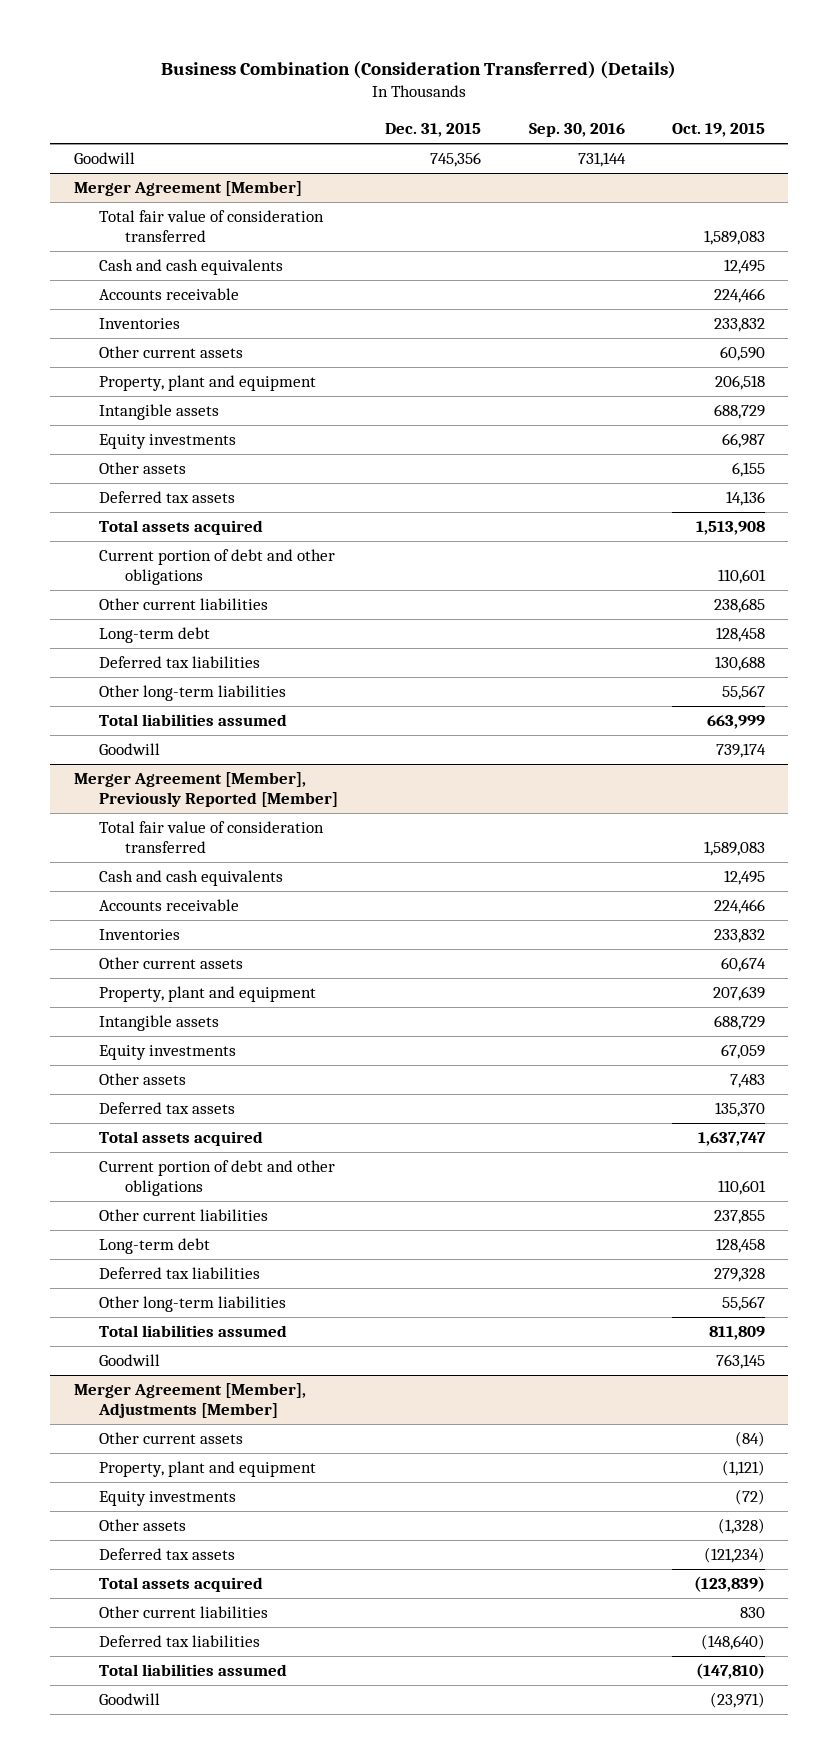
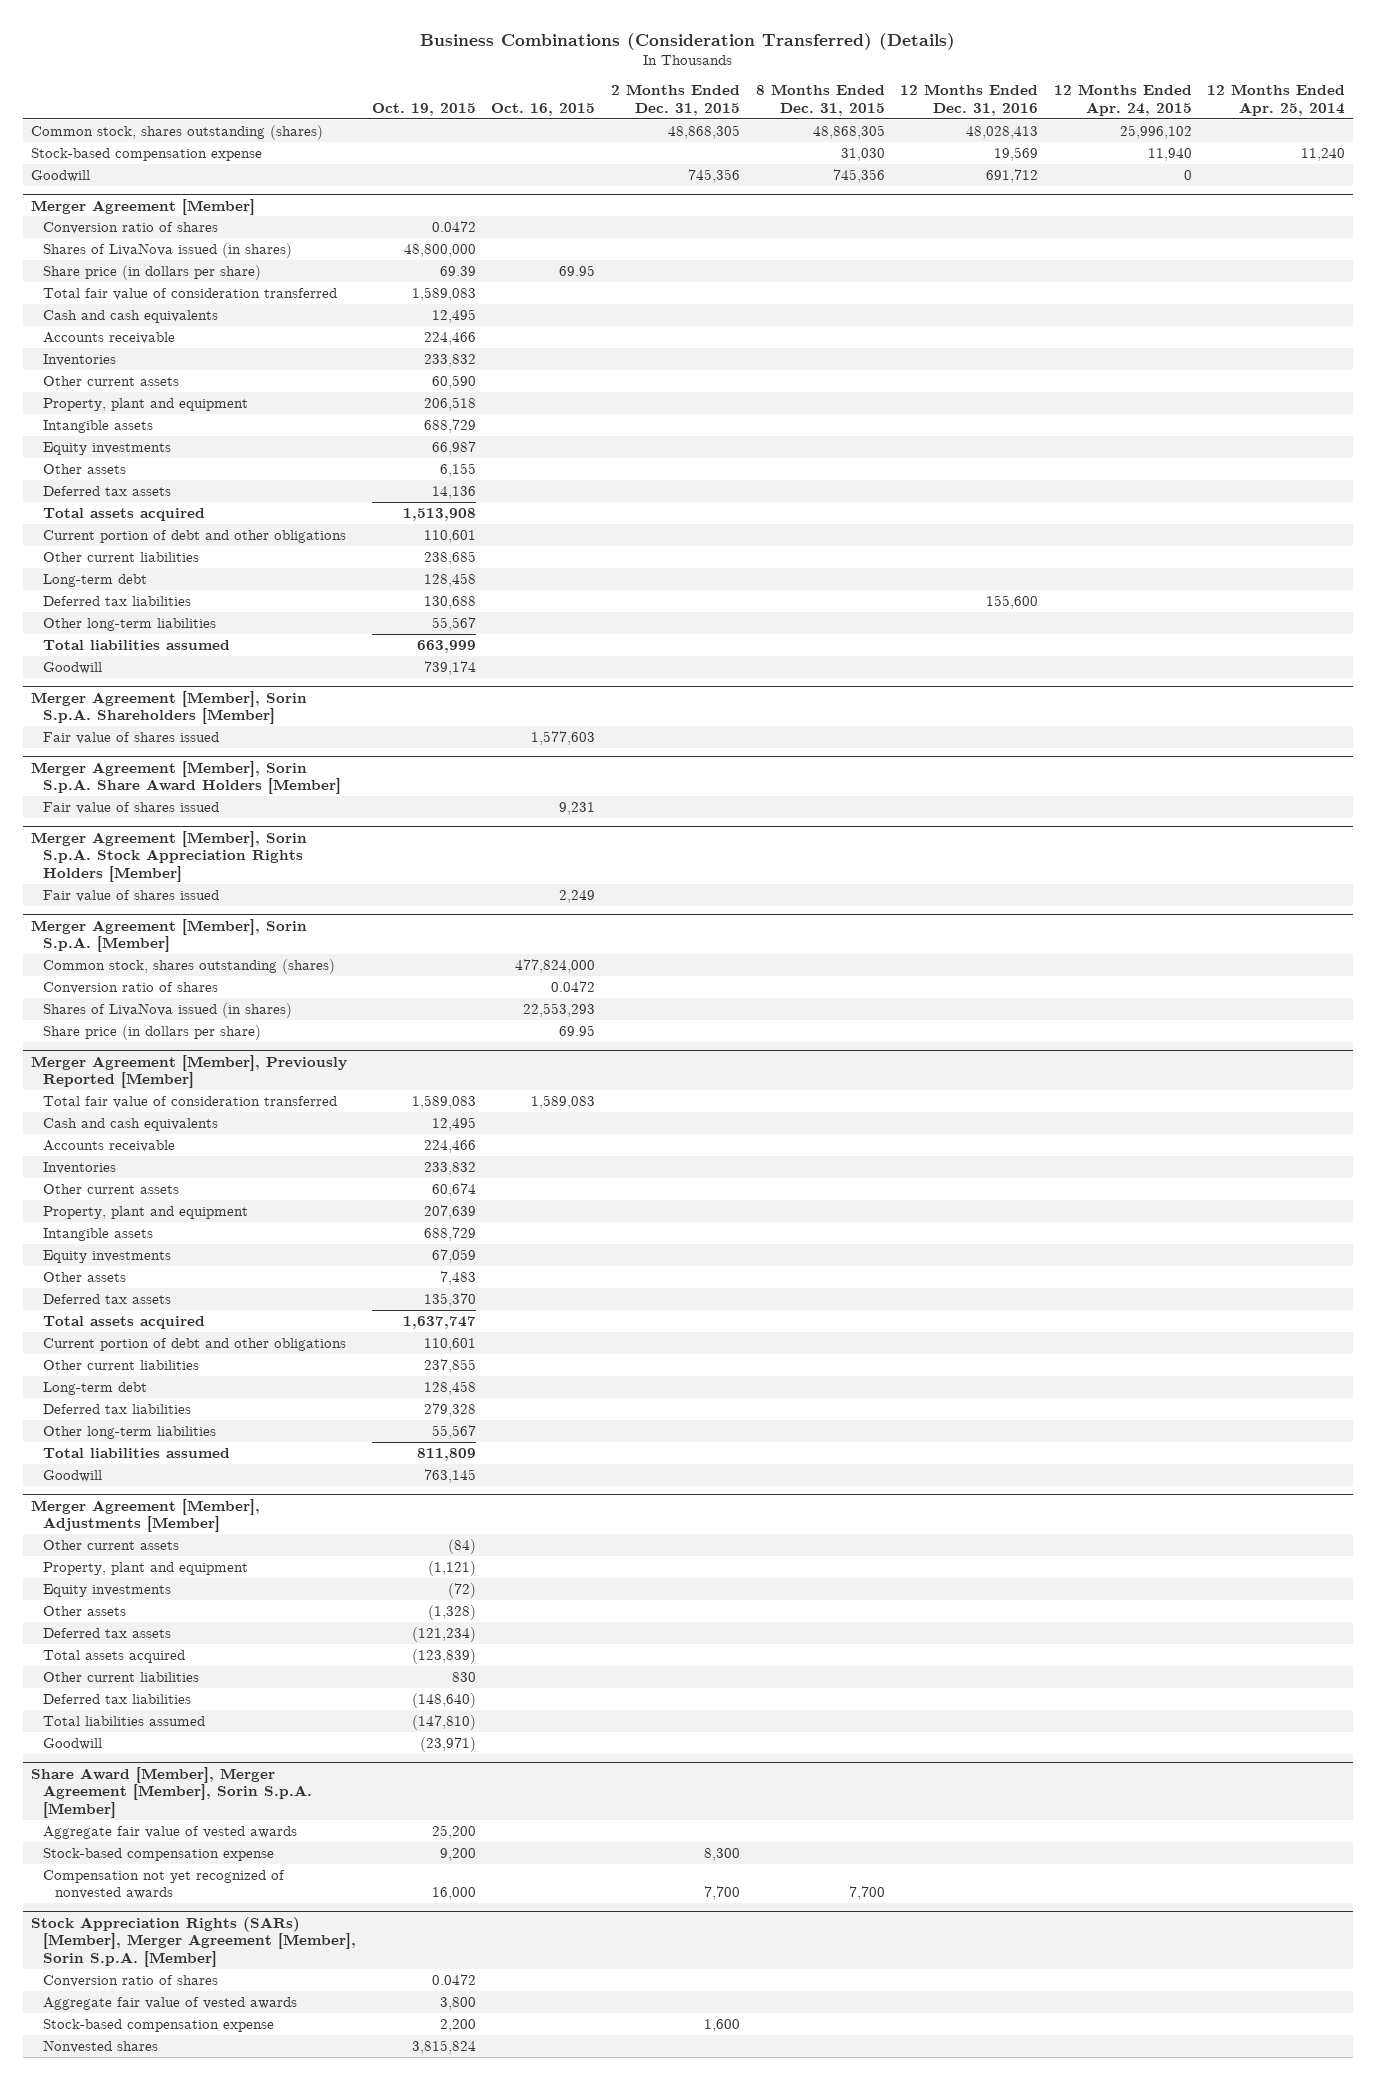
[161,61,677,80] Business Combination (Consideration Transferred) (Details) -> [420,32,956,50] Business Combinations (Consideration Transferred) (Details)
[385,122,482,137] Dec. 31, 2015 -> none
[528,122,625,137] Sep. 30, 2016 -> none
none -> [491,103,596,117] Oct. 16, 2015
none -> [610,84,740,117] 2 Months Ended Dec. 31, 2015
none -> [755,84,885,117] 8 Months Ended Dec. 31, 2015
none -> [900,84,1039,117] 12 Months Ended Dec. 31, 2016
none -> [1053,84,1192,117] 12 Months Ended Apr. 24, 2015
none -> [1207,84,1346,117] 12 Months Ended Apr. 25, 2014
none -> [30,124,323,140] Common stock, shares outstanding (shares)
none -> [30,147,262,161] Stock-based compensation expense
none -> [42,221,218,234] Conversion ratio of shares
none -> [42,242,292,258] Shares of LivaNova issued (in shares)
none -> [42,264,261,280] Share price (in dollars per share)
none -> [30,690,307,725] Merger Agreement [Member], Sorin S.p.A. Shareholders [Member]
none -> [42,731,219,744] Fair value of shares issued
none -> [30,760,341,795] Merger Agreement [Member], Sorin S.p.A. Share Award Holders [Member]
none -> [42,801,219,814] Fair value of shares issued
none -> [30,830,307,882] Merger Agreement [Member], Sorin S.p.A. Stock Appreciation Rights Holders [Member]
none -> [42,889,219,902] Fair value of shares issued
none -> [30,918,307,953] Merger Agreement [Member], Sorin S.p.A. [Member]
none -> [42,958,335,974] Common stock, shares outstanding (shares)
none -> [42,981,218,994] Conversion ratio of shares
none -> [42,1002,292,1018] Shares of LivaNova issued (in shares)
none -> [42,1024,261,1040] Share price (in dollars per share)
none -> [30,1766,312,1818] Share Award [Member], Merger Agreement [Member], Sorin S.p.A. [Member]
none -> [42,1825,297,1839] Aggregate fair value of vested awards
none -> [42,1847,274,1861] Stock-based compensation expense
none -> [42,1869,285,1900] Compensation not yet recognized of nonvested awards
none -> [30,1916,356,1967] Stock Appreciation Rights (SARs) [Member], Merger Agreement [Member], Sorin S.p.A. [Member]
none -> [42,1974,218,1987] Conversion ratio of shares
none -> [42,1996,297,2010] Aggregate fair value of vested awards
none -> [42,2018,274,2032] Stock-based compensation expense
none -> [42,2039,158,2053] Nonvested shares

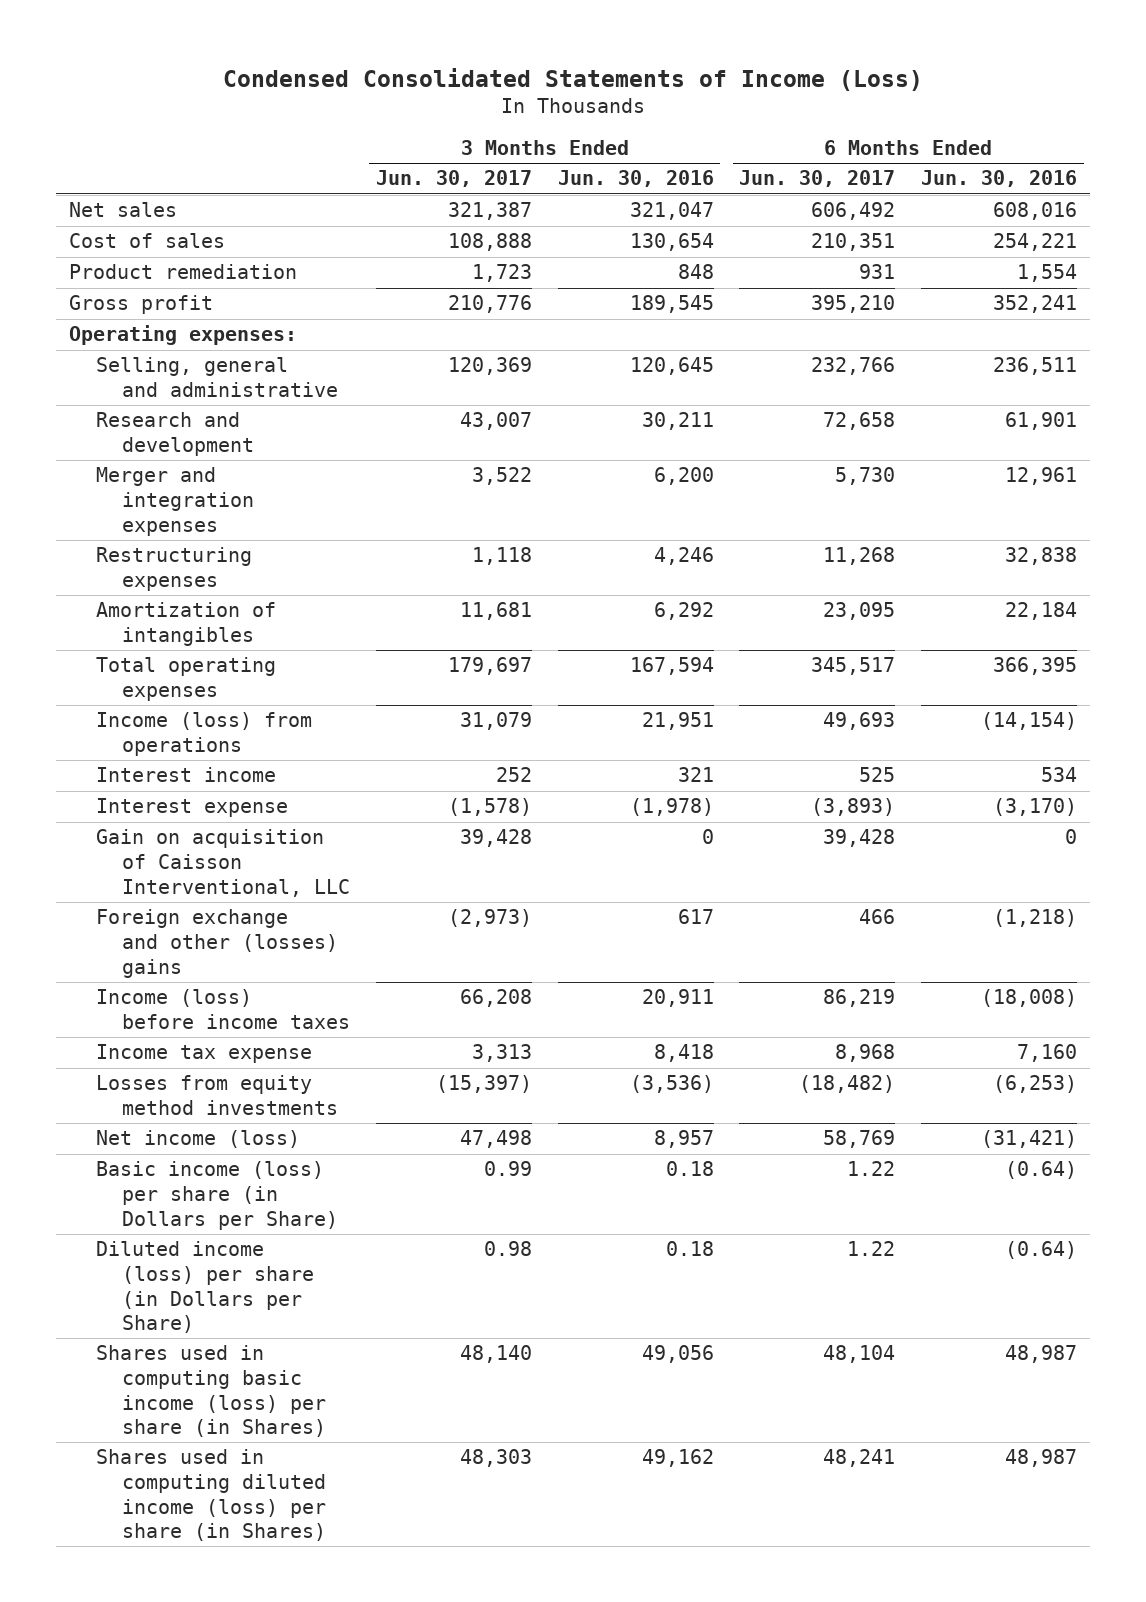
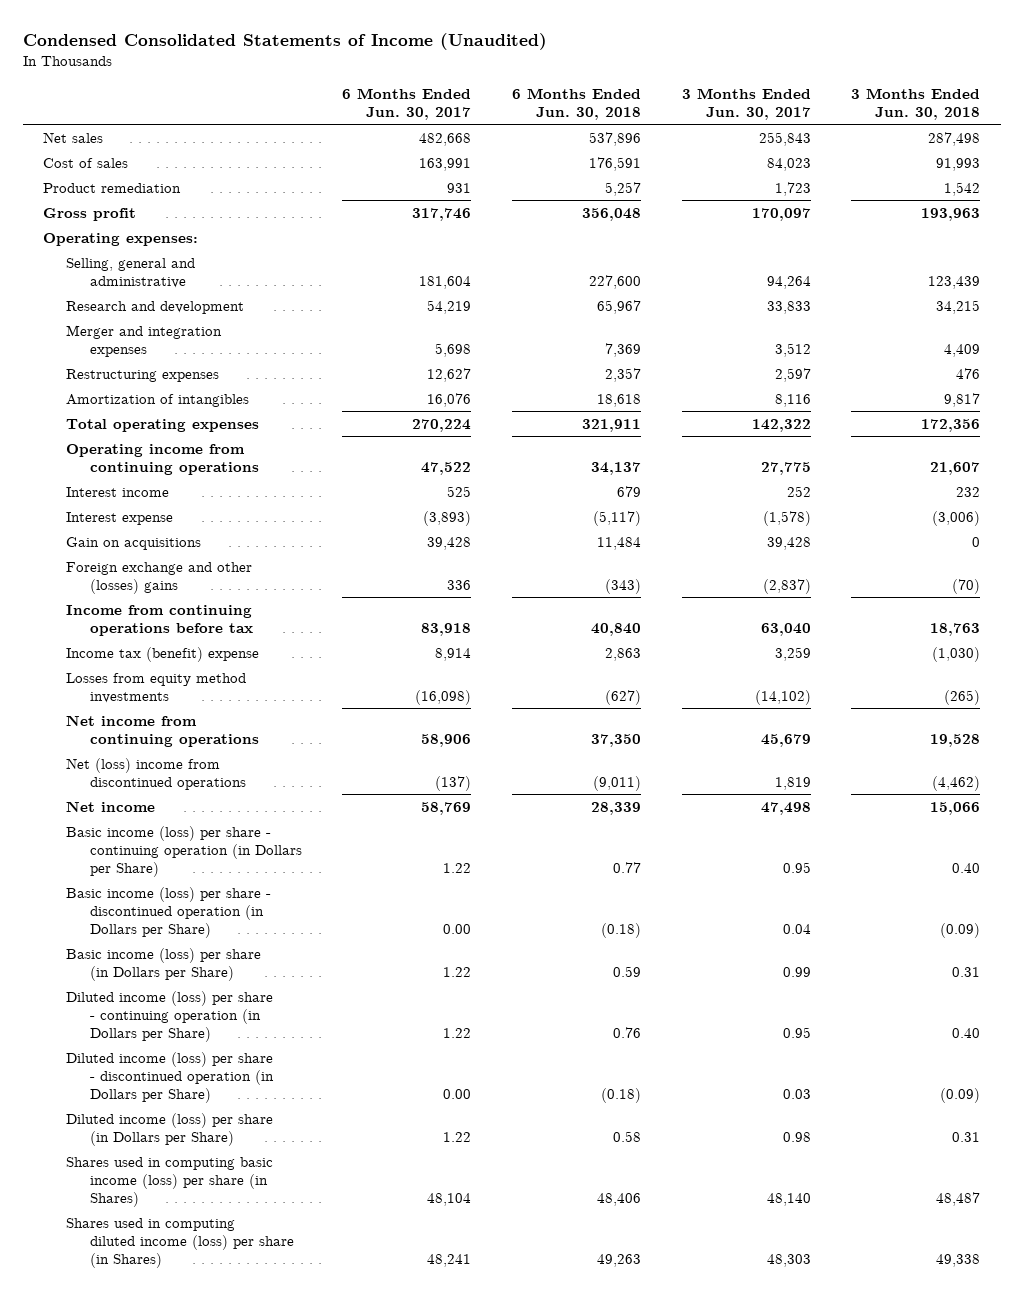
[223,67,924,91] Condensed Consolidated Statements of Income (Loss) -> [22,32,547,50] Condensed Consolidated Statements of Income (Unaudited)
[557,170,714,188] Jun. 30, 2016 -> none
[921,170,1078,188] Jun. 30, 2016 -> none
none -> [511,87,641,120] 6 Months Ended Jun. 30, 2018
none -> [851,87,981,120] 3 Months Ended Jun. 30, 2018
[447,202,532,221] 321,387 -> [758,131,811,146] 255,843
[811,202,896,221] 606,492 -> [419,132,472,146] 482,668
[447,233,532,252] 108,888 -> [766,157,811,171] 84,023
[811,233,896,252] 210,351 -> [419,157,472,171] 163,991
[447,295,532,314] 210,776 -> [751,207,811,221] 170,097
[811,295,896,314] 395,210 -> [412,207,472,221] 317,746
[447,357,532,376] 120,369 -> [766,275,811,289] 94,264
[811,357,896,376] 232,766 -> [419,275,472,289] 181,604
[459,412,532,431] 43,007 -> [766,300,811,314] 33,833
[823,412,896,431] 72,658 -> [427,299,472,314] 54,219
[471,467,532,486] 3,522 -> [774,342,811,357] 3,512
[835,467,896,486] 5,730 -> [435,342,472,357] 5,698
[471,547,532,566] 1,118 -> [774,367,811,382] 2,597
[823,547,896,566] 11,268 -> [427,367,472,382] 12,627
[459,602,532,621] 11,681 -> [774,393,811,407] 8,116
[823,602,896,621] 23,095 -> [427,392,472,407] 16,076
[447,657,532,676] 179,697 -> [751,418,811,432] 142,322
[811,657,896,676] 345,517 -> [412,418,472,432] 270,224
[95,712,312,757] Income (loss) from operations -> [66,443,259,475] Operating income from continuing operations
[459,712,532,731] 31,079 -> [760,461,811,475] 27,775
[823,712,896,731] 49,693 -> [421,461,472,475] 47,522
[95,829,351,897] Gain on acquisition of Caisson Interventional, LLC -> [66,536,202,550] Gain on acquisitions
[447,909,532,928] (2,973) -> [762,578,811,594] (2,837)
[859,909,896,925] 466 -> [447,579,472,590] 336
[95,989,351,1030] Income (loss) before income taxes -> [66,604,253,636] Income from continuing operations before tax
[459,989,532,1008] 66,208 -> [760,622,811,636] 63,040
[823,989,896,1008] 86,219 -> [421,622,472,636] 83,918
[95,1044,312,1064] Income tax expense -> [66,646,260,662] Income tax (benefit) expense
[471,1044,532,1063] 3,313 -> [774,646,811,661] 3,259
[835,1044,896,1063] 8,968 -> [435,647,472,661] 8,914
[435,1075,532,1094] (15,397) -> [754,689,811,705] (14,102)
[799,1075,896,1094] (18,482) -> [415,689,472,705] (16,098)
none -> [66,714,259,747] Net income from continuing operations
none -> [66,757,246,790] Net (loss) income from discontinued operations
[95,1130,300,1149] Net income (loss) -> [66,800,156,812] Net income
none -> [66,825,302,877] Basic income (loss) per share - continuing operation (in Dollars per Share)
none -> [66,886,272,938] Basic income (loss) per share - discontinued operation (in Dollars per Share)
none -> [66,990,274,1042] Diluted income (loss) per share - continuing operation (in Dollars per Share)
none -> [66,1051,274,1103] Diluted income (loss) per share - discontinued operation (in Dollars per Share)

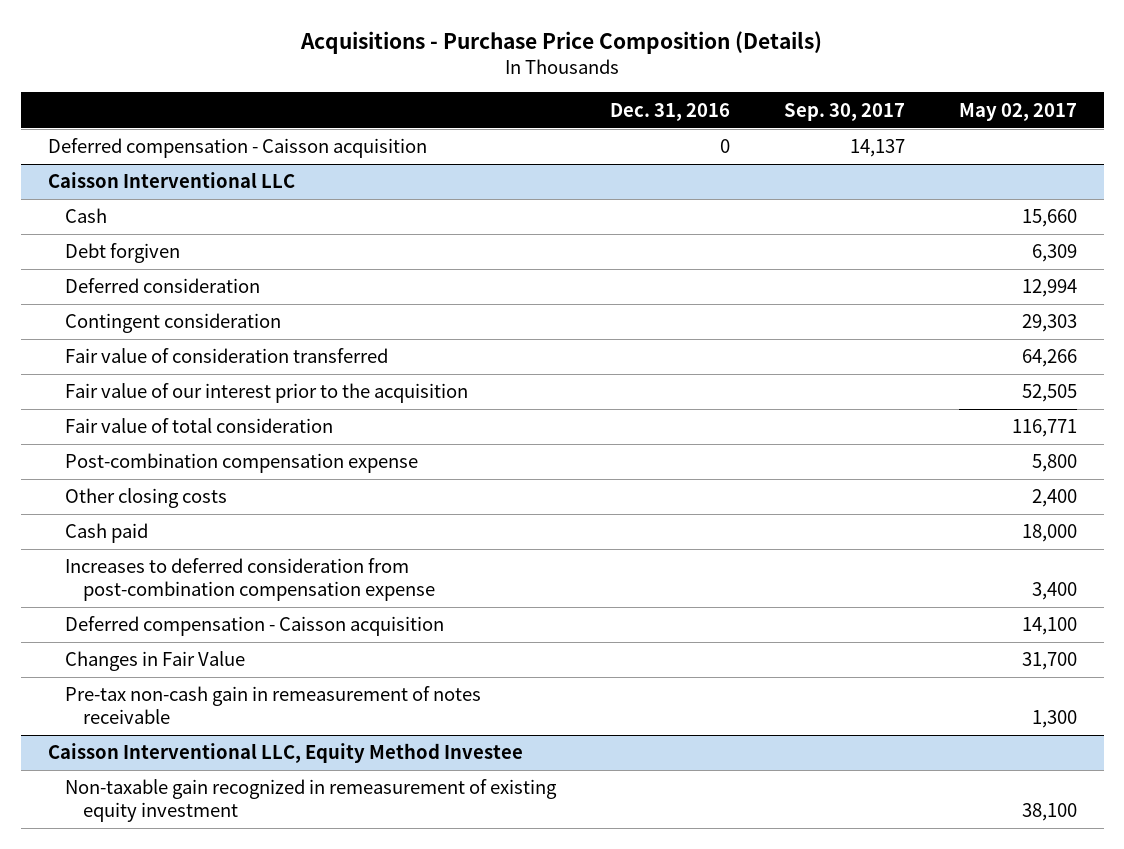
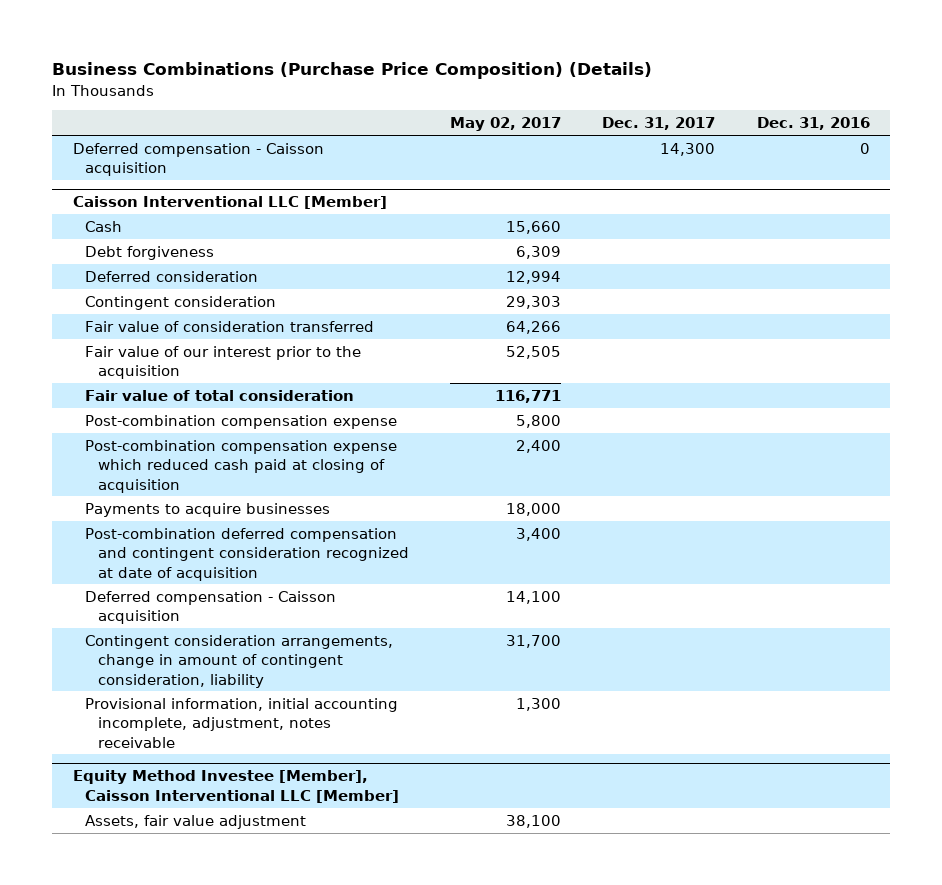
[300,31,823,55] Acquisitions - Purchase Price Composition (Details) -> [52,62,653,80] Business Combinations (Purchase Price Composition) (Details)
[783,102,905,121] Sep. 30, 2017 -> none
none -> [602,117,716,131] Dec. 31, 2017
[47,172,295,189] Caisson Interventional LLC -> [72,196,387,210] Caisson Interventional LLC [Member]
[65,243,181,264] Debt forgiven -> [85,245,215,260] Debt forgiveness
[65,488,228,509] Other closing costs -> [85,439,398,493] Post-combination compensation expense which reduced cash paid at closing of acquisition
[65,523,149,544] Cash paid -> [85,502,331,517] Payments to acquire businesses
[65,558,435,601] Increases to deferred consideration from post-combination compensation expense -> [85,527,409,581] Post-combination deferred compensation and contingent consideration recognized at date of acquisition
[65,651,246,672] Changes in Fair Value -> [85,634,394,688] Contingent consideration arrangements, change in amount of contingent consideration, liability
[65,686,482,724] Pre-tax non-cash gain in remeasurement of notes receivable -> [85,697,399,748] Provisional information, initial accounting incomplete, adjustment, notes receivable
[47,743,523,764] Caisson Interventional LLC, Equity Method Investee -> [72,770,400,803] Equity Method Investee [Member], Caisson Interventional LLC [Member]
[65,779,558,822] Non-taxable gain recognized in remeasurement of existing equity investment -> [85,814,307,829] Assets, fair value adjustment

